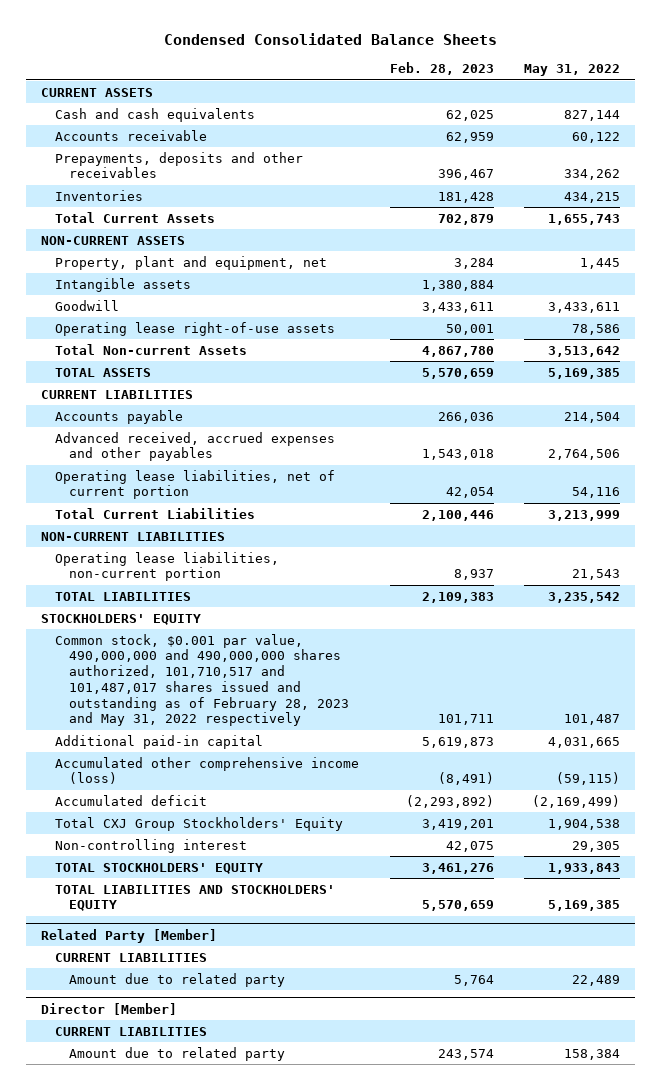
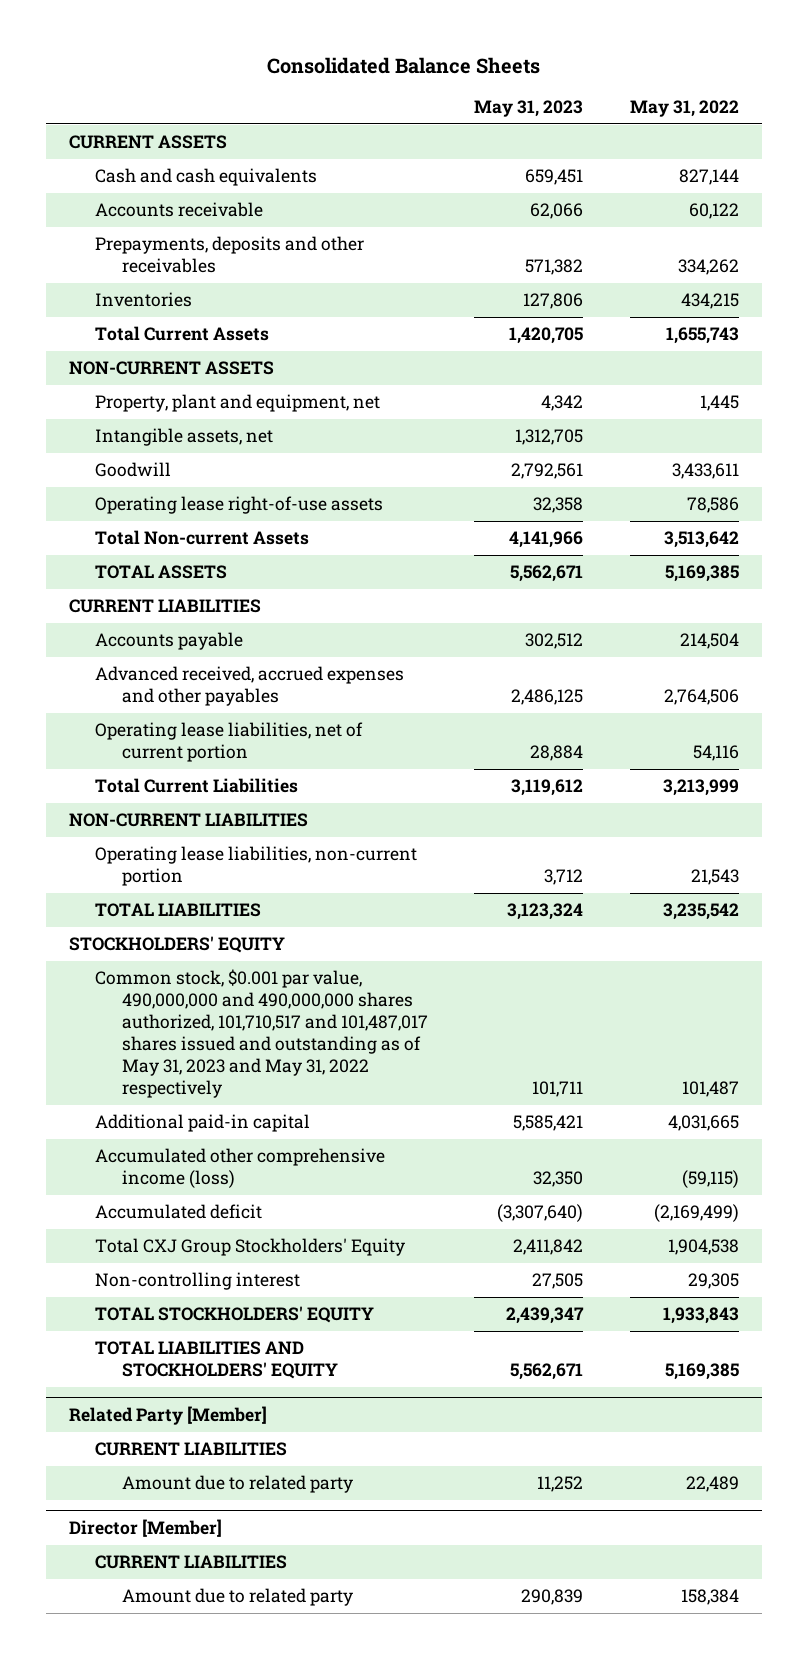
[163,33,497,46] Condensed Consolidated Balance Sheets -> [266,56,540,74] Consolidated Balance Sheets
[389,62,494,76] Feb. 28, 2023 -> none
none -> [474,100,584,118] May 31, 2023
[54,277,191,292] Intangible assets -> [95,428,274,447] Intangible assets, net
[54,633,349,727] Common stock, $0.001 par value, 490,000,000 and 490,000,000 shares authorized, 101,710,517 and 101,487,017 shares issued and outstanding as of February 28, 2023 and May 31, 2022 respectively -> [95,969,428,1098] Common stock, $0.001 par value, 490,000,000 and 490,000,000 shares authorized, 101,710,517 and 101,487,017 shares issued and outstanding as of May 31, 2023 and May 31, 2022 respectively

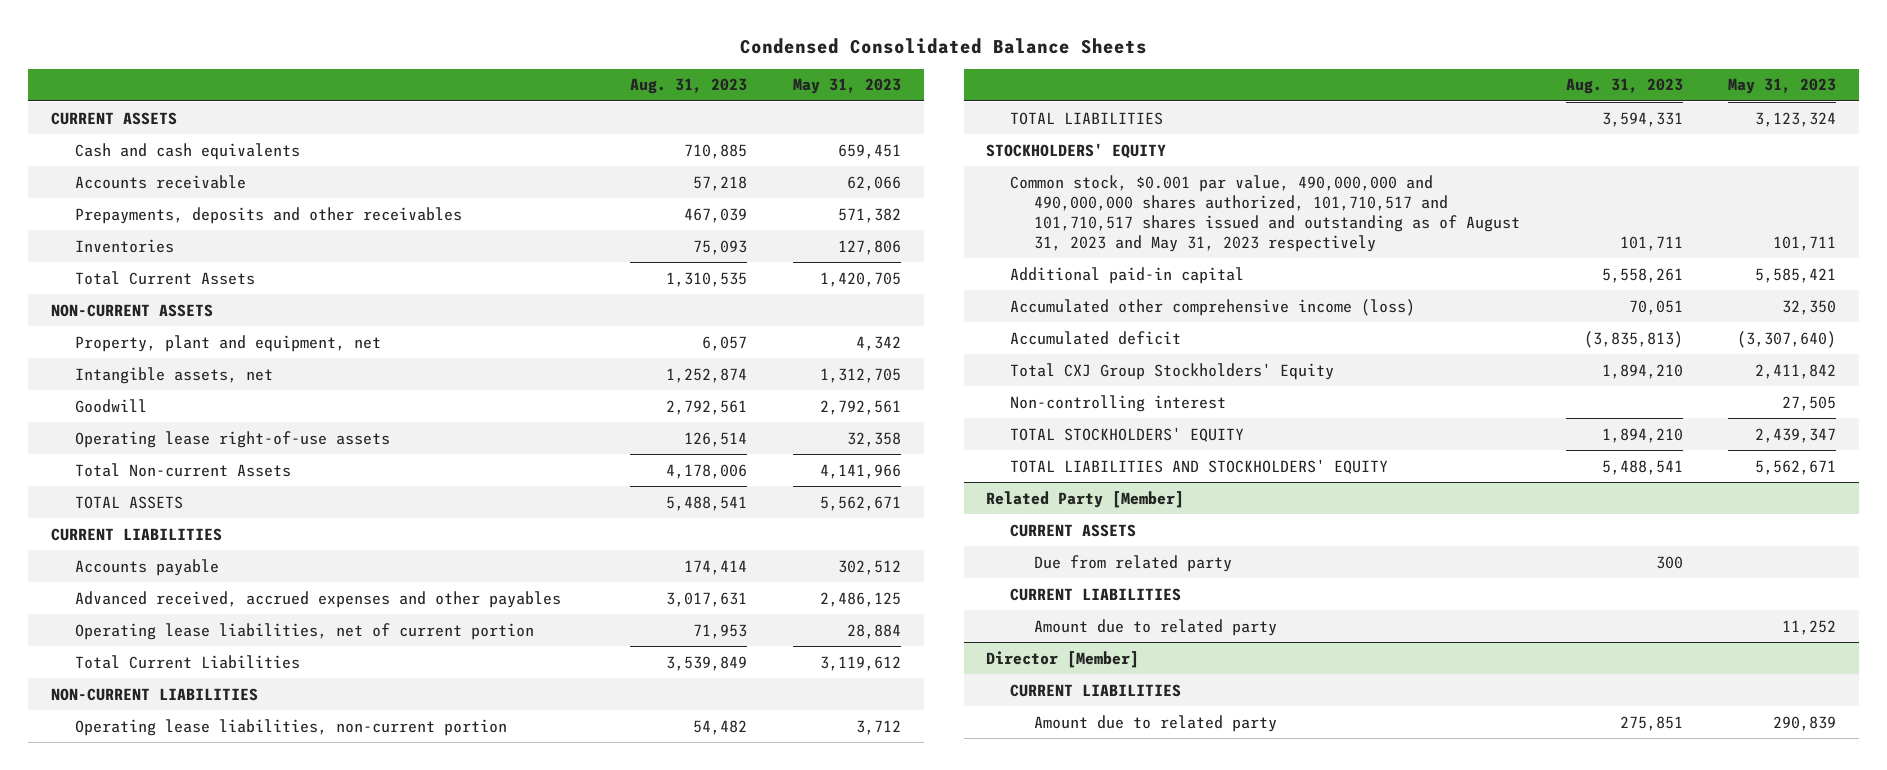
[266,56,540,74] Consolidated Balance Sheets -> [739,37,1147,54] Condensed Consolidated Balance Sheets
[629,100,739,118] May 31, 2022 -> none
none -> [630,78,748,95] Aug. 31, 2023
[95,969,428,1098] Common stock, $0.001 par value, 490,000,000 and 490,000,000 shares authorized, 101,710,517 and 101,487,017 shares issued and outstanding as of May 31, 2023 and May 31, 2022 respectively -> [1010,174,1521,252] Common stock, $0.001 par value, 490,000,000 and 490,000,000 shares authorized, 101,710,517 and 101,710,517 shares issued and outstanding as of August 31, 2023 and May 31, 2023 respectively
none -> [1010,523,1137,537] CURRENT ASSETS
none -> [1034,554,1233,572] Due from related party

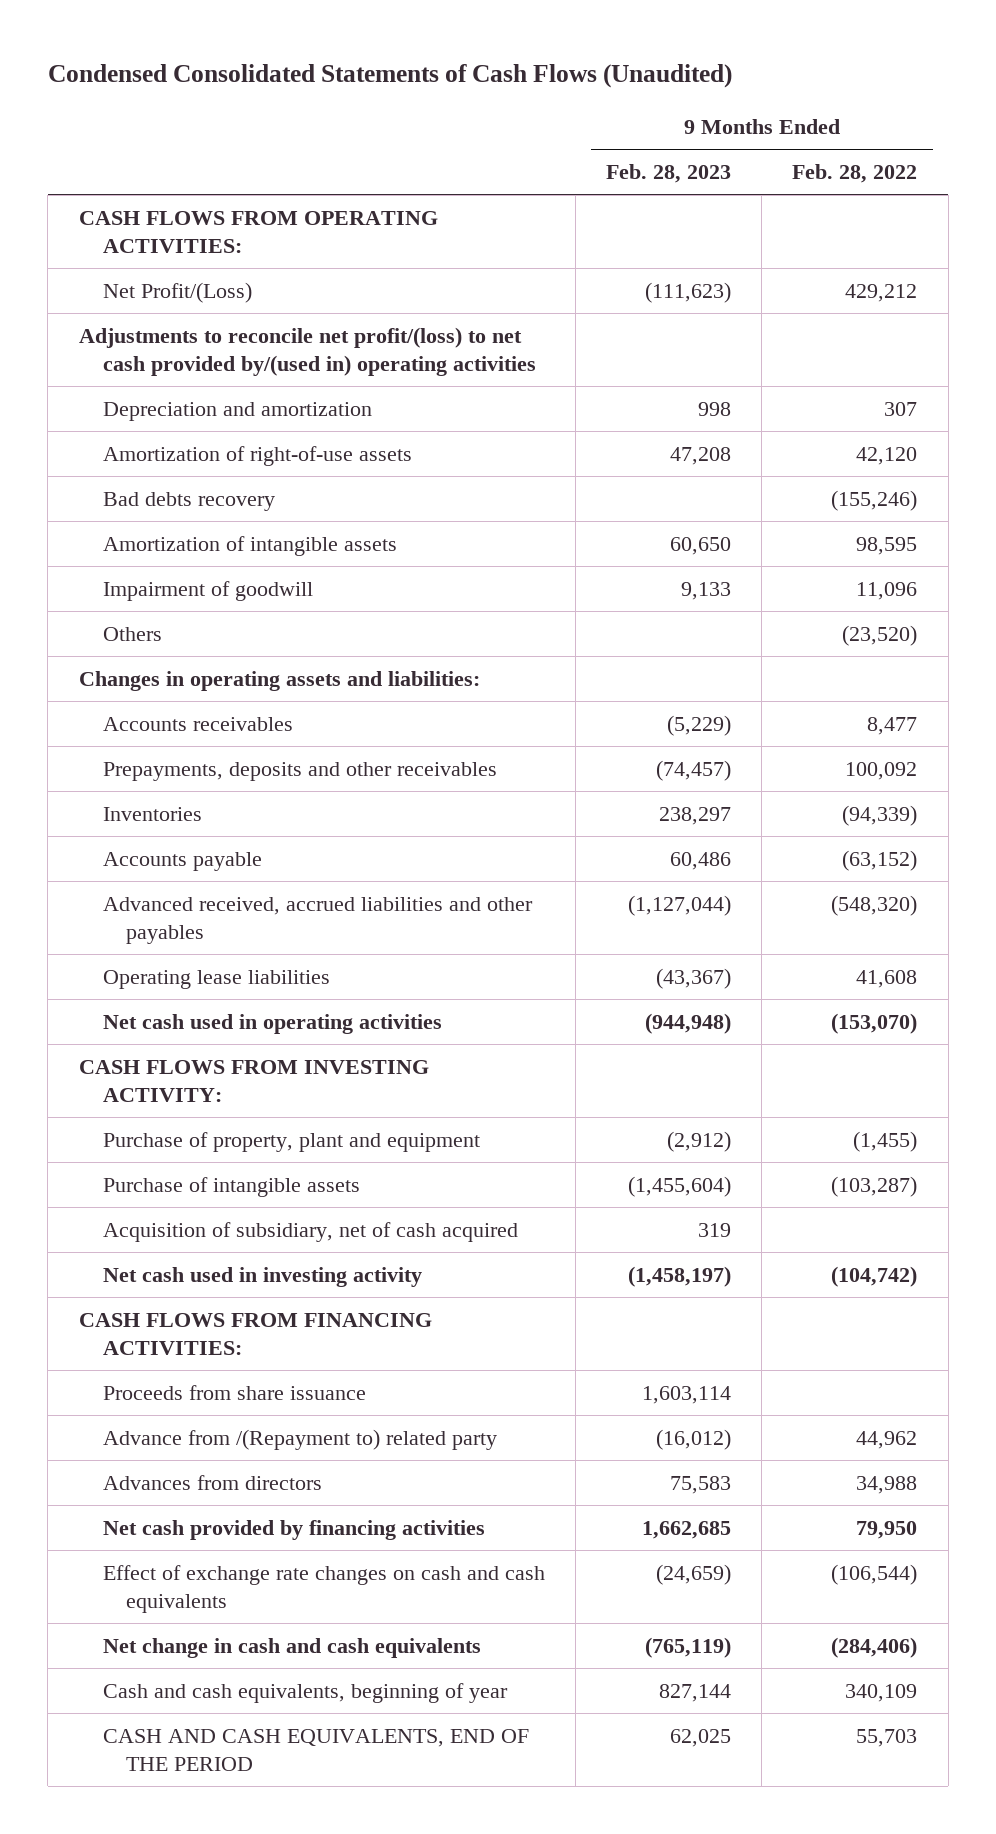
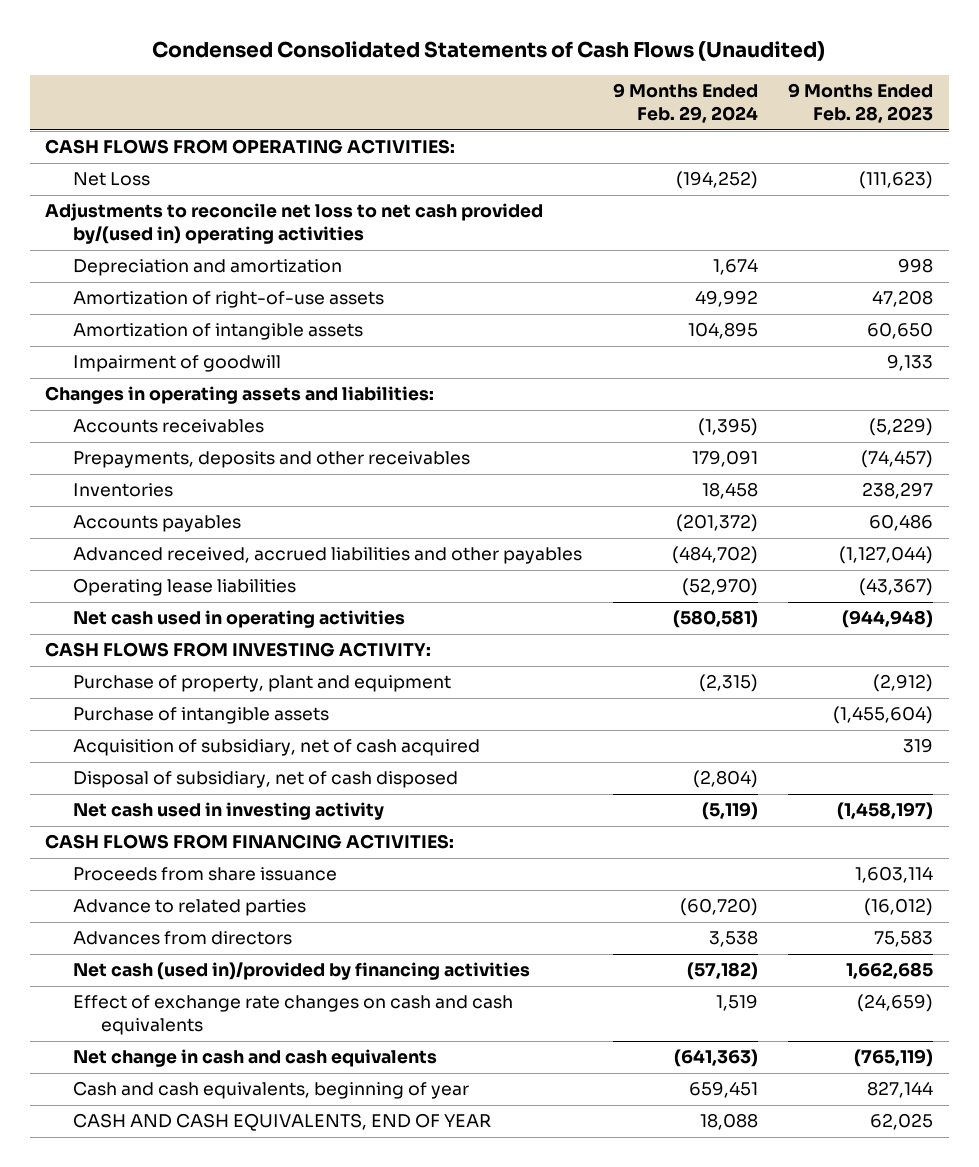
[792,163,918,183] Feb. 28, 2022 -> none
none -> [612,83,758,124] 9 Months Ended Feb. 29, 2024
[102,281,252,303] Net Profit/(Loss) -> [73,172,151,187] Net Loss
[78,326,536,377] Adjustments to reconcile net profit/(loss) to net cash provided by/(used in) operating activities -> [45,203,544,245] Adjustments to reconcile net loss to net cash provided by/(used in) operating activities
[102,491,275,511] Bad debts recovery -> none
[102,626,162,641] Others -> none
[102,851,262,871] Accounts payable -> [73,515,242,533] Accounts payables
none -> [73,771,459,789] Disposal of subsidiary, net of cash disposed
[102,1428,497,1450] Advance from /(Repayment to) related party -> [73,899,307,917] Advance to related parties
[102,1519,485,1540] Net cash provided by financing activities -> [73,962,531,981] Net cash (used in)/provided by financing activities
[102,1728,529,1772] CASH AND CASH EQUIVALENTS, END OF THE PERIOD -> [73,1113,492,1132] CASH AND CASH EQUIVALENTS, END OF YEAR

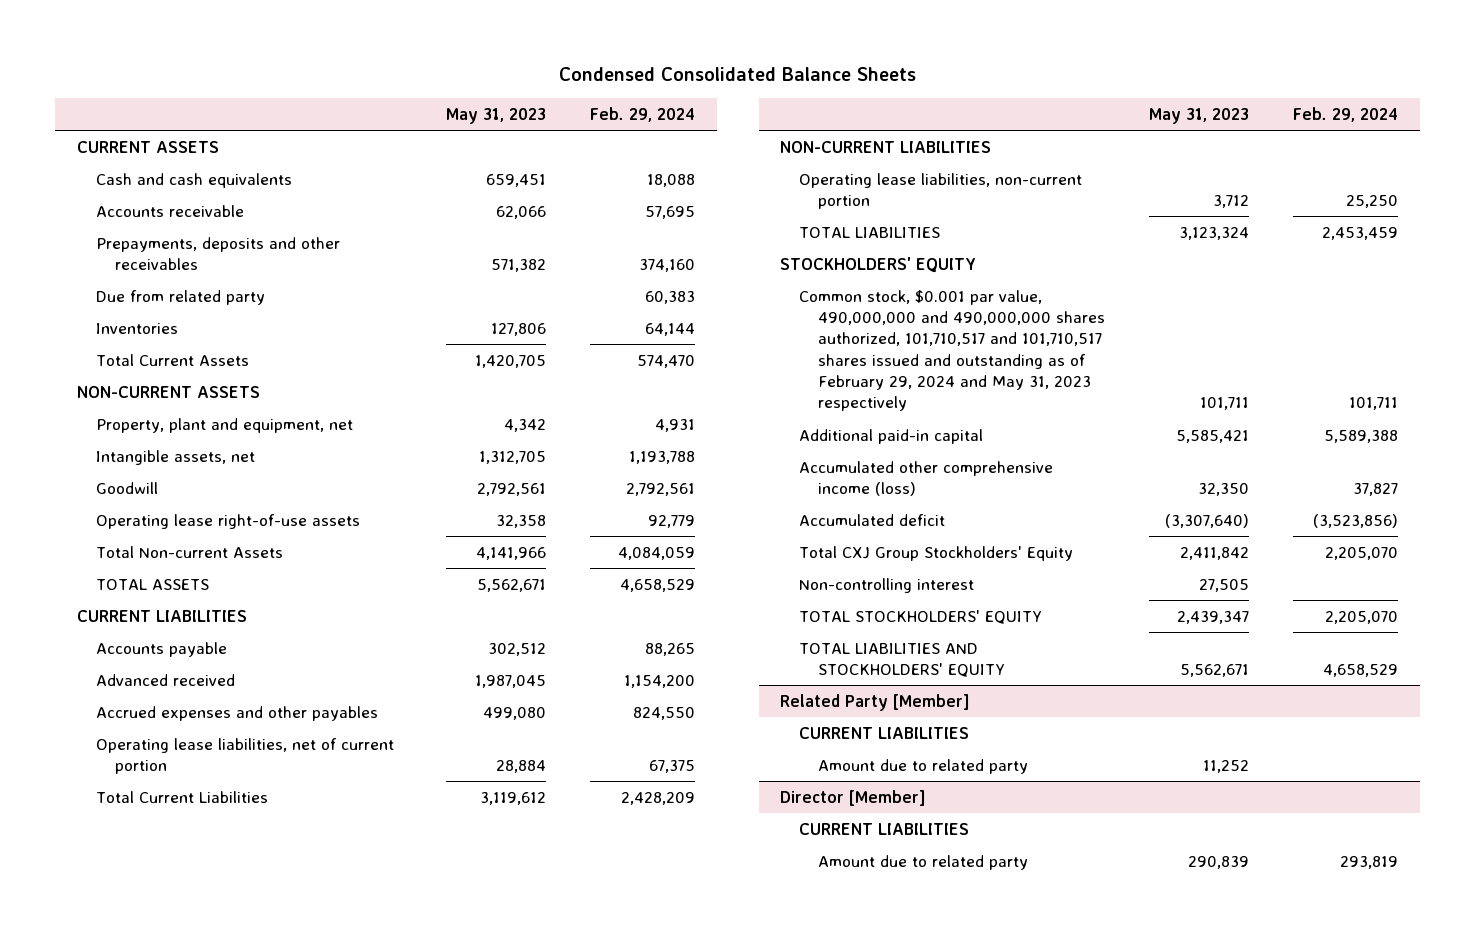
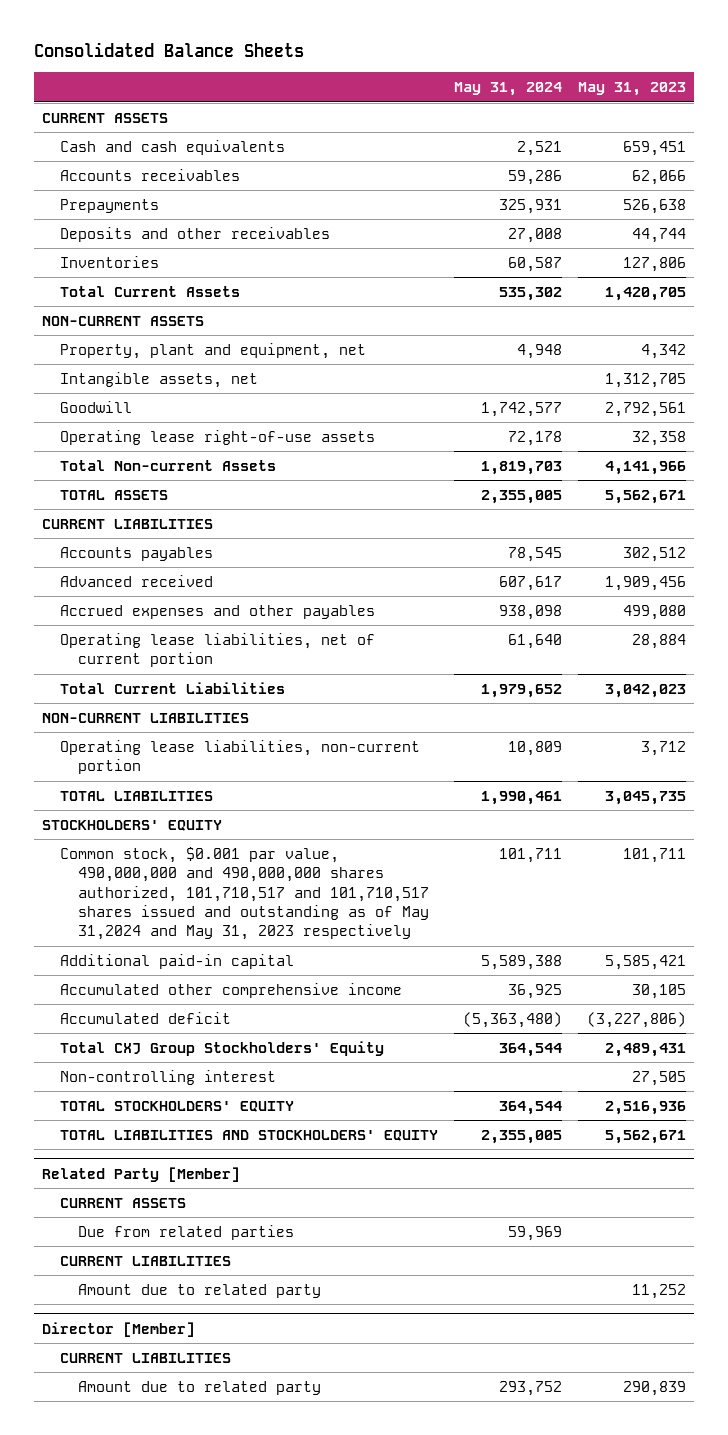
[558,67,916,82] Condensed Consolidated Balance Sheets -> [34,42,305,58] Consolidated Balance Sheets
[589,106,695,122] Feb. 29, 2024 -> none
none -> [453,82,562,97] May 31, 2024
[96,289,266,305] Due from related party -> none
[96,204,245,217] Accounts receivable -> [60,168,241,181] Accounts receivables
none -> [60,198,160,213] Prepayments
[96,236,341,270] Prepayments, deposits and other receivables -> [60,226,331,242] Deposits and other receivables
[490,258,546,272] 571,382 -> [631,227,686,243] 44,744
[96,641,228,657] Accounts payable -> [60,546,214,561] Accounts payables
[474,674,546,688] 1,987,045 -> [604,575,686,591] 1,909,456
[479,791,546,805] 3,119,612 -> [604,683,686,698] 3,042,023
[1179,226,1250,240] 3,123,324 -> [604,790,686,805] 3,045,735
[799,289,1106,412] Common stock, $0.001 par value, 490,000,000 and 490,000,000 shares authorized, 101,710,517 and 101,710,517 shares issued and outstanding as of February 29, 2024 and May 31, 2023 respectively -> [60,846,430,941] Common stock, $0.001 par value, 490,000,000 and 490,000,000 shares authorized, 101,710,517 and 101,710,517 shares issued and outstanding as of May 31,2024 and May 31, 2023 respectively
[799,460,1054,496] Accumulated other comprehensive income (loss) -> [60,982,403,998] Accumulated other comprehensive income
[1198,482,1250,496] 32,350 -> [631,983,686,999] 30,105
[1165,513,1250,528] (3,307,640) -> [586,1011,686,1028] (3,227,806)
[1180,546,1250,560] 2,411,842 -> [604,1042,686,1057] 2,489,431
[1177,610,1250,624] 2,439,347 -> [604,1100,686,1115] 2,516,936
none -> [60,1197,187,1208] CURRENT ASSETS
none -> [78,1224,295,1240] Due from related parties

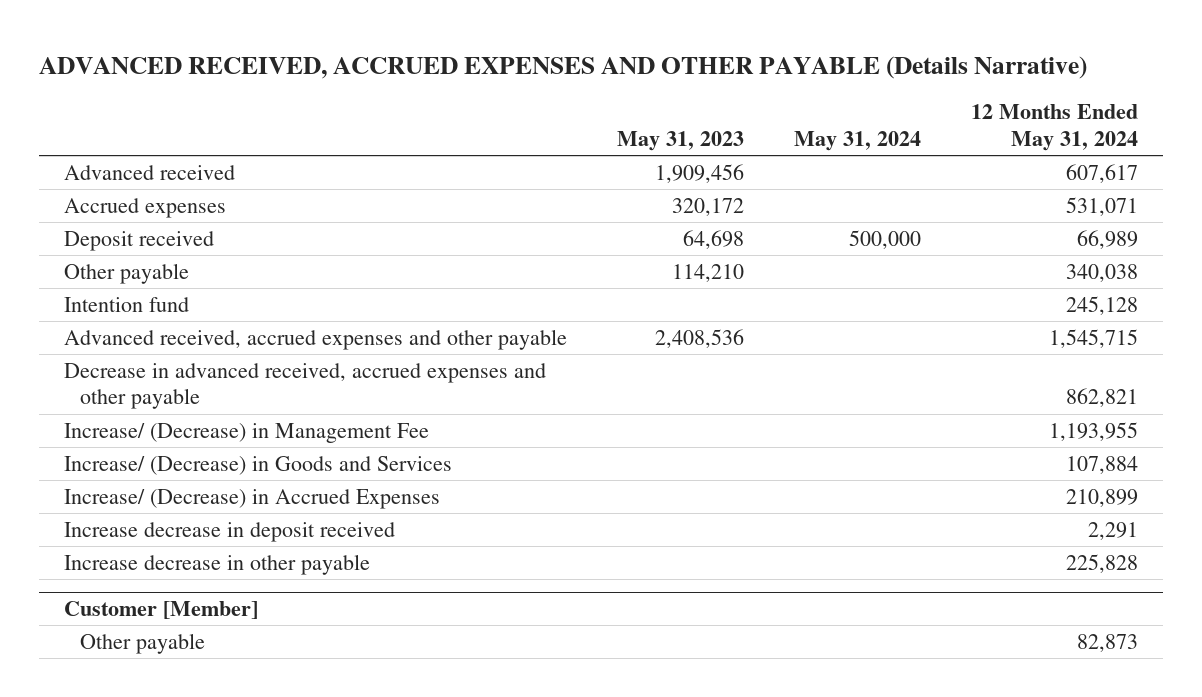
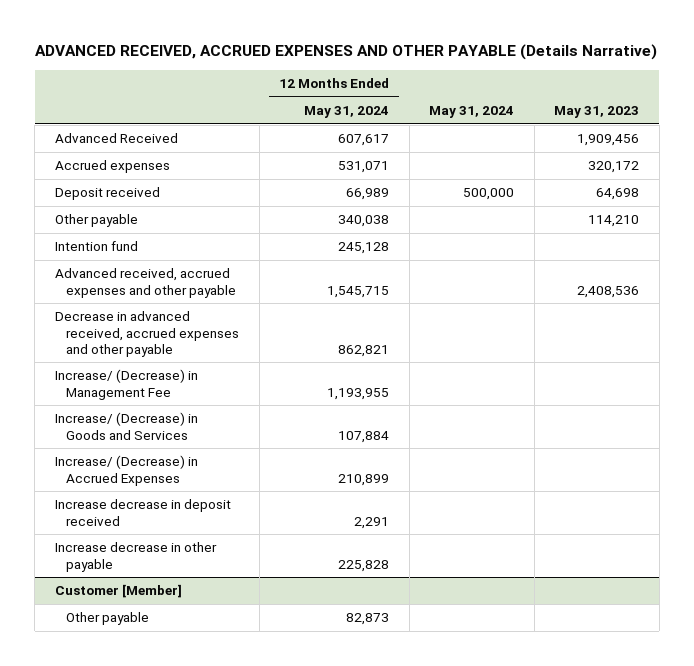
[64,164,236,180] Advanced received -> [54,133,178,144] Advanced Received

